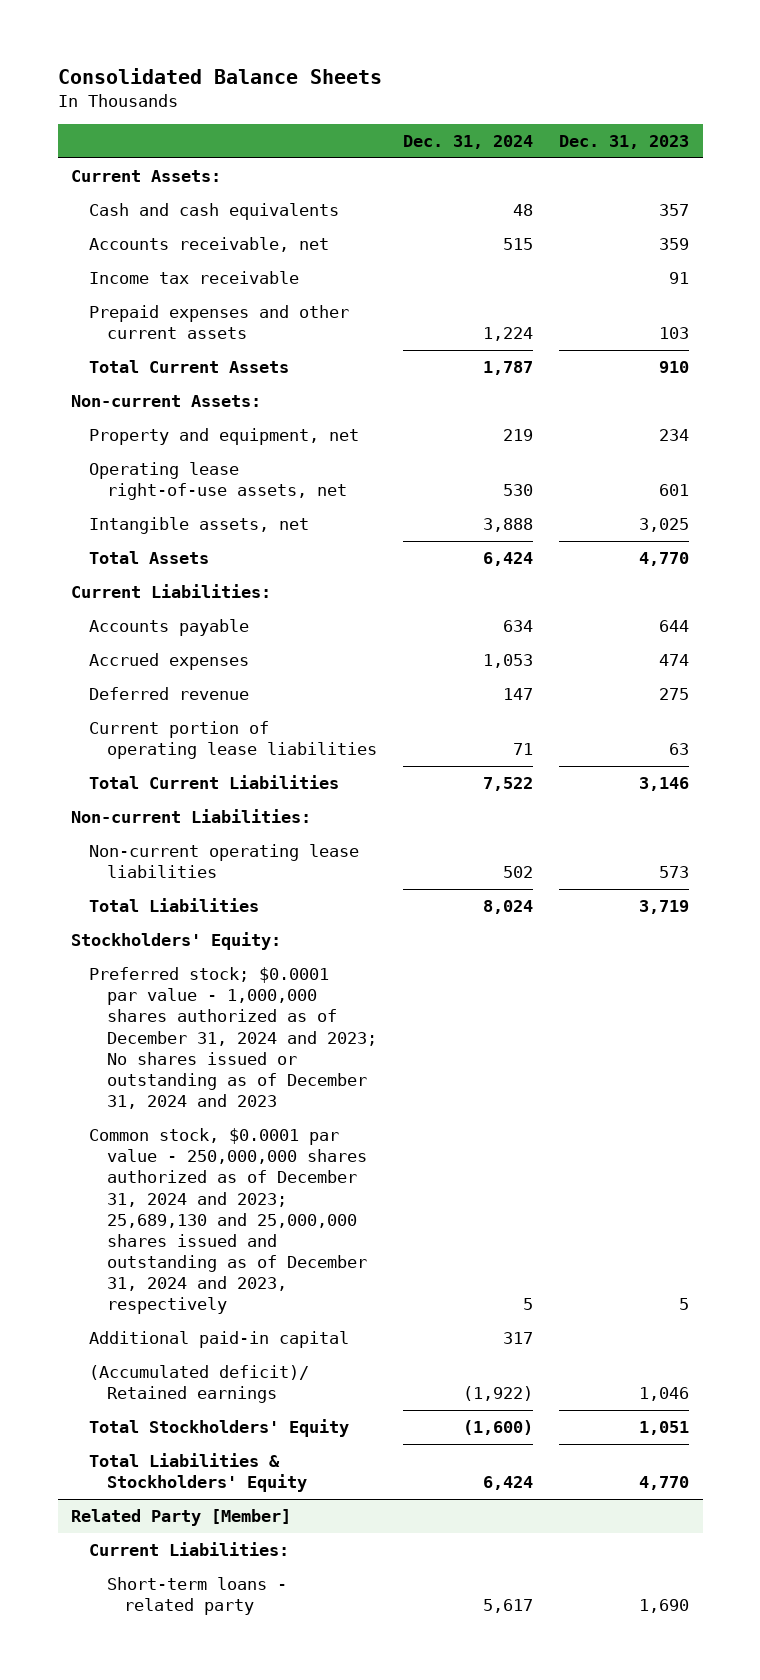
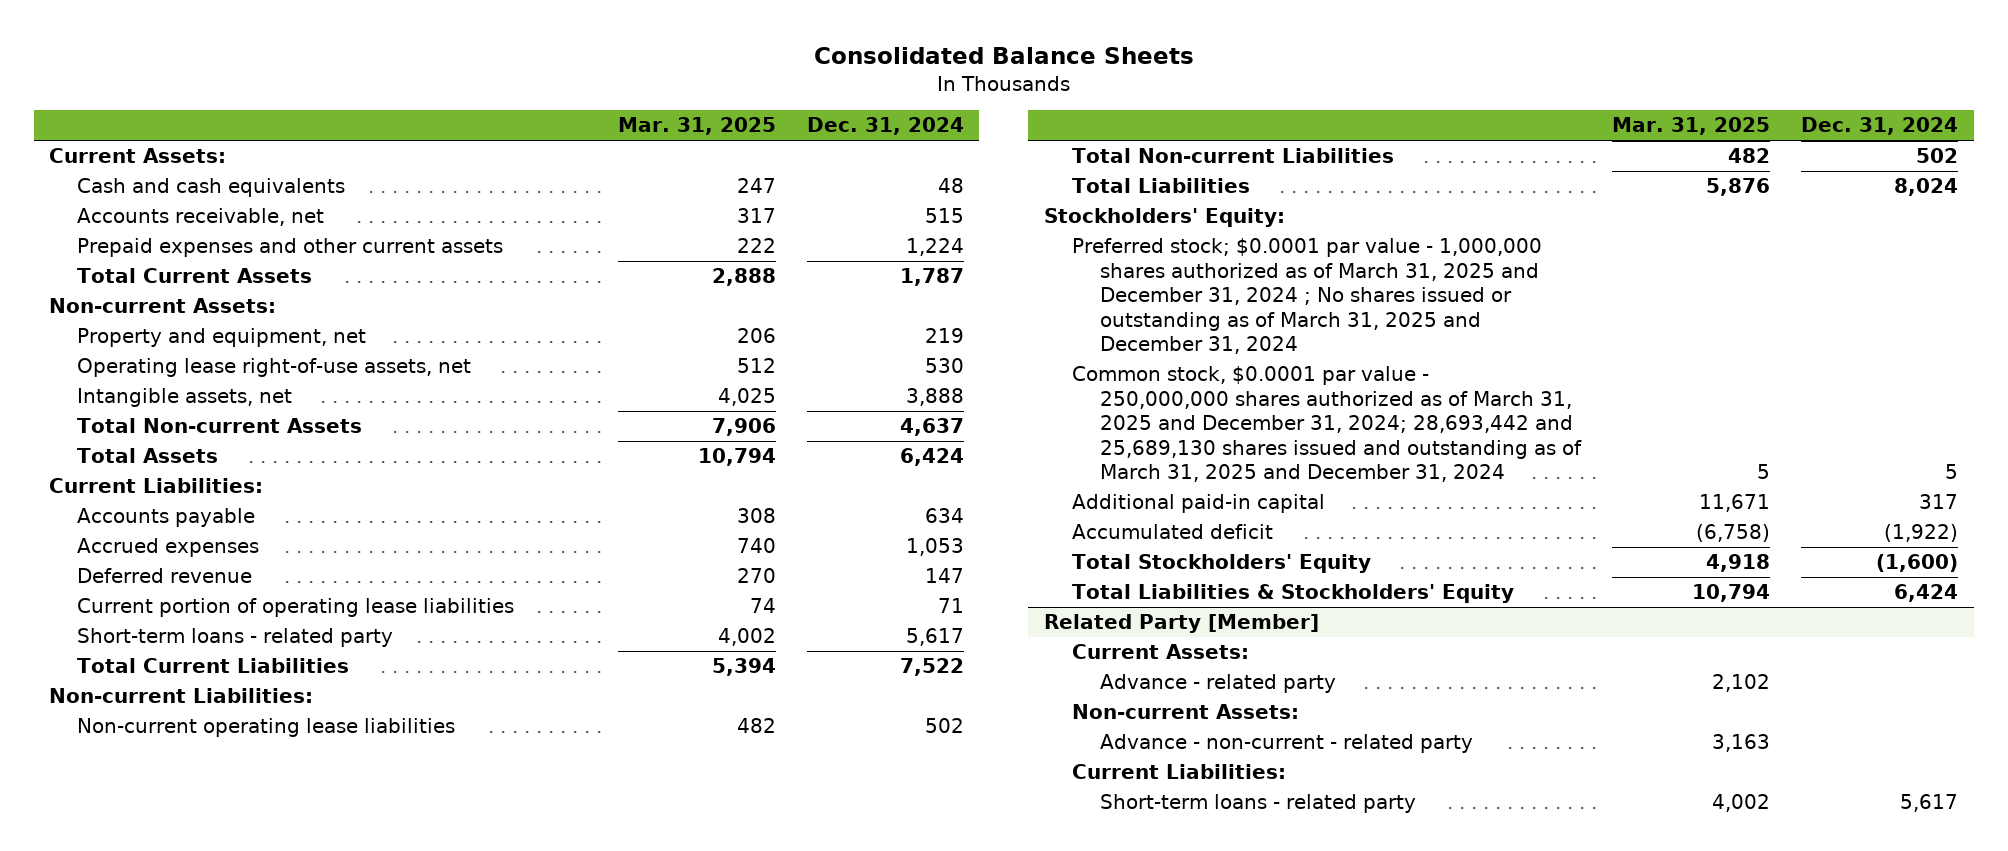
[559,135,690,150] Dec. 31, 2023 -> none
none -> [617,117,776,136] Mar. 31, 2025
[88,271,299,285] Income tax receivable -> none
none -> [77,418,363,434] Total Non-current Assets
none -> [77,628,394,648] Short-term loans - related party
none -> [1072,148,1395,164] Total Non-current Liabilities
[88,967,377,1110] Preferred stock; $0.0001 par value - 1,000,000 shares authorized as of December 31, 2024 and 2023; No shares issued or outstanding as of December 31, 2024 and 2023 -> [1072,238,1543,355] Preferred stock; $0.0001 par value - 1,000,000 shares authorized as of March 31, 2025 and December 31, 2024 ; No shares issued or outstanding as of March 31, 2025 and December 31, 2024
[88,1128,367,1315] Common stock, $0.0001 par value - 250,000,000 shares authorized as of December 31, 2024 and 2023; 25,689,130 and 25,000,000 shares issued and outstanding as of December 31, 2024 and 2023, respectively -> [1072,366,1583,483] Common stock, $0.0001 par value - 250,000,000 shares authorized as of March 31, 2025 and December 31, 2024; 28,693,442 and 25,689,130 shares issued and outstanding as of March 31, 2025 and December 31, 2024
[88,1365,309,1404] (Accumulated deficit)/ Retained earnings -> [1072,524,1274,540] Accumulated deficit
none -> [1072,644,1250,660] Current Assets:
none -> [1100,674,1337,694] Advance - related party
none -> [1072,704,1300,720] Non-current Assets:
none -> [1100,734,1474,754] Advance - non-current - related party

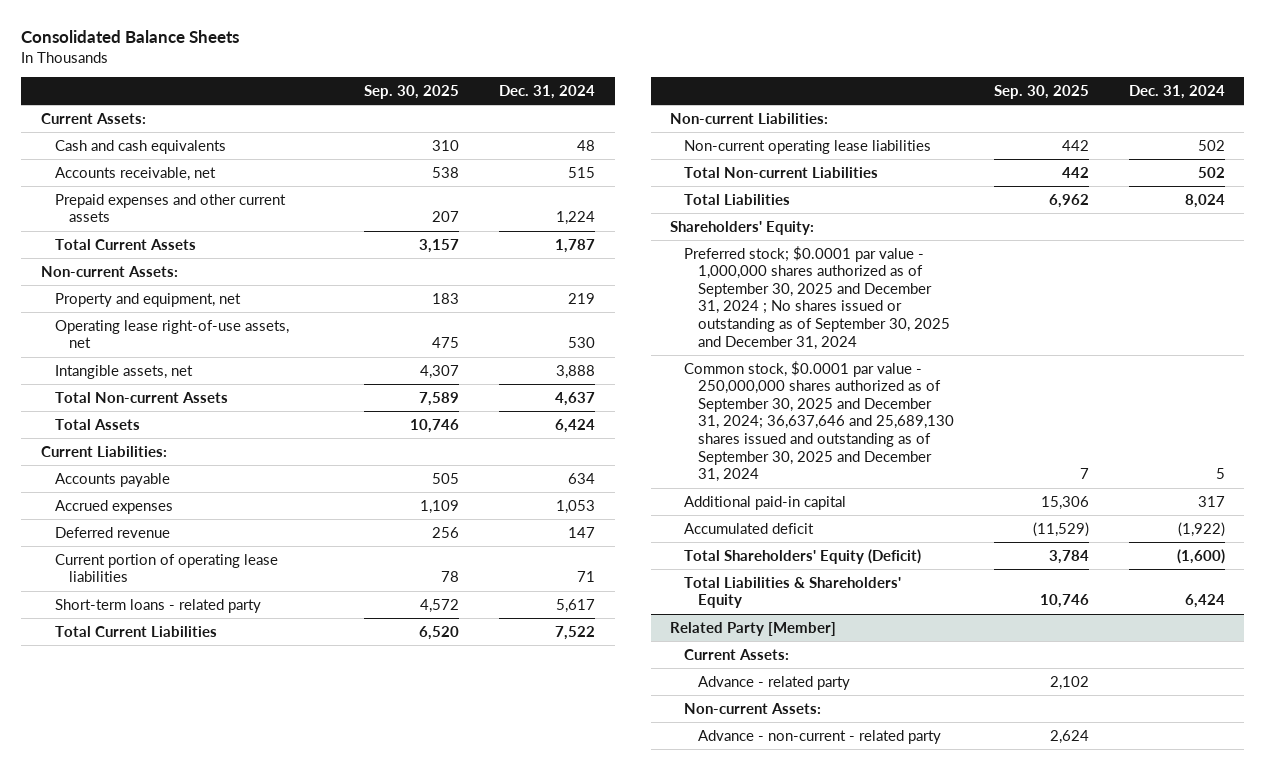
[617,117,776,136] Mar. 31, 2025 -> none
none -> [364,84,460,99] Sep. 30, 2025
[1043,208,1285,228] Stockholders' Equity: -> [670,220,815,235] Shareholders' Equity:
[1072,238,1543,355] Preferred stock; $0.0001 par value - 1,000,000 shares authorized as of March 31, 2025 and December 31, 2024 ; No shares issued or outstanding as of March 31, 2025 and December 31, 2024 -> [684,245,951,350] Preferred stock; $0.0001 par value - 1,000,000 shares authorized as of September 30, 2025 and December 31, 2024 ; No shares issued or outstanding as of September 30, 2025 and December 31, 2024
[1072,366,1583,483] Common stock, $0.0001 par value - 250,000,000 shares authorized as of March 31, 2025 and December 31, 2024; 28,693,442 and 25,689,130 shares issued and outstanding as of March 31, 2025 and December 31, 2024 -> [684,360,955,483] Common stock, $0.0001 par value - 250,000,000 shares authorized as of September 30, 2025 and December 31, 2024; 36,637,646 and 25,689,130 shares issued and outstanding as of September 30, 2025 and December 31, 2024
[1072,554,1372,574] Total Stockholders' Equity -> [684,548,922,564] Total Shareholders' Equity (Deficit)
[1072,584,1515,604] Total Liabilities & Stockholders' Equity -> [684,576,902,609] Total Liabilities & Shareholders' Equity
[1072,764,1287,780] Current Liabilities: -> none
[1100,794,1417,814] Short-term loans - related party -> none

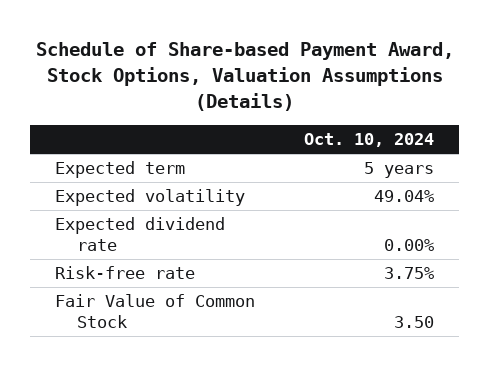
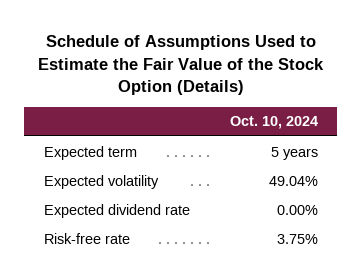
[35,42,454,112] Schedule of Share-based Payment Award, Stock Options, Valuation Assumptions (Details) -> [37,35,324,96] Schedule of Assumptions Used to Estimate the Fair Value of the Stock Option (Details)
[55,294,256,328] Fair Value of Common Stock -> none

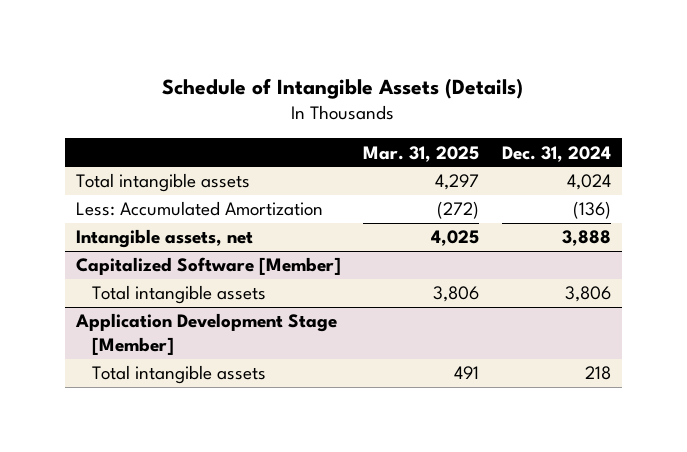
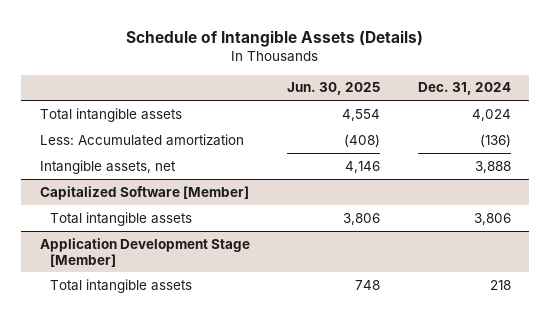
[363,145,480,162] Mar. 31, 2025 -> none
none -> [287,82,381,96] Jun. 30, 2025
[76,201,324,217] Less: Accumulated Amortization -> [40,133,245,146] Less: Accumulated amortization

